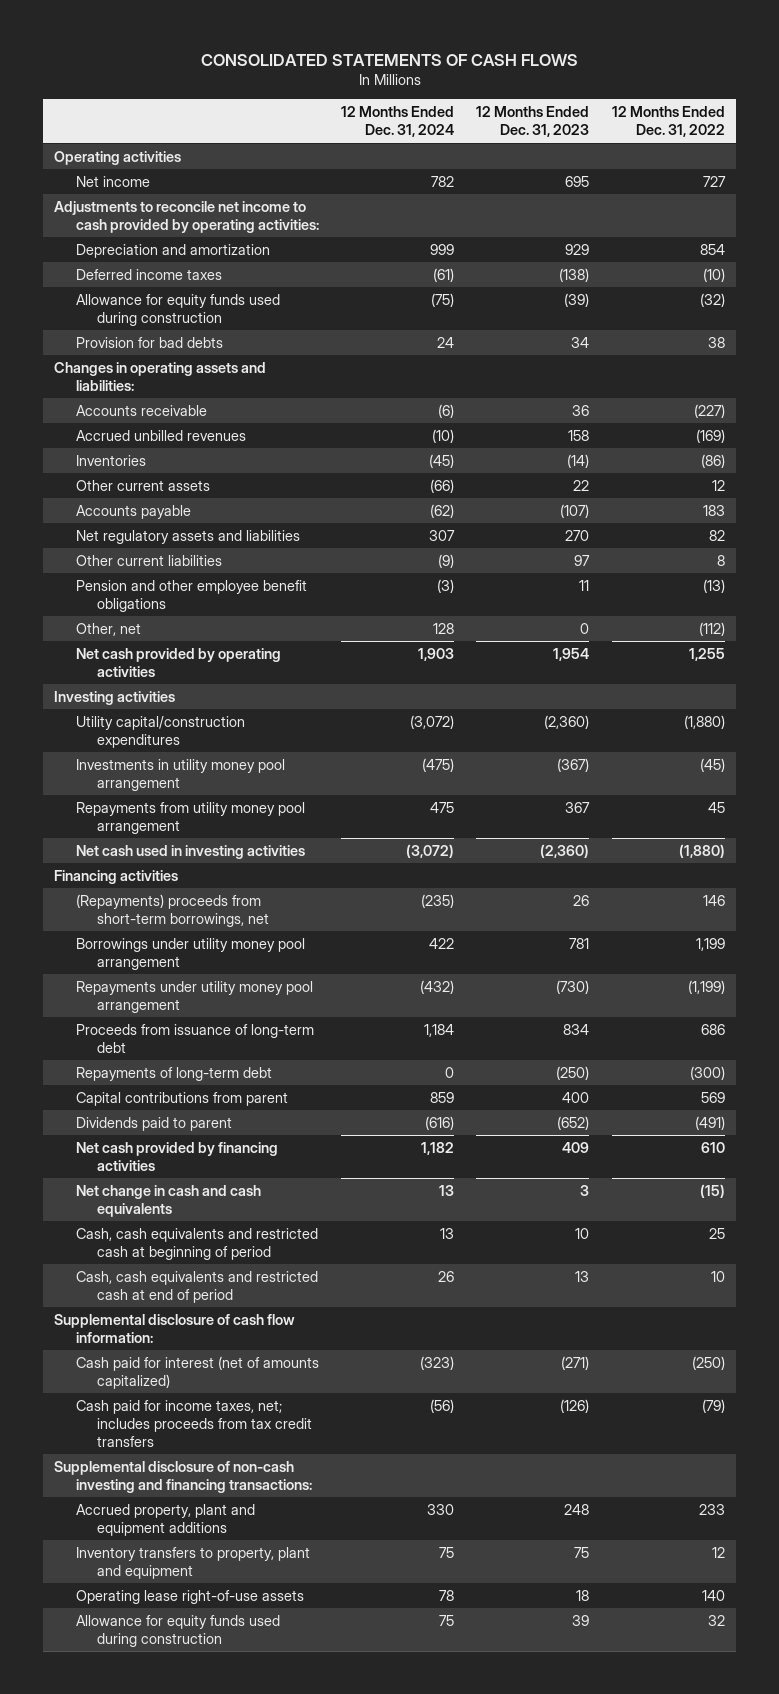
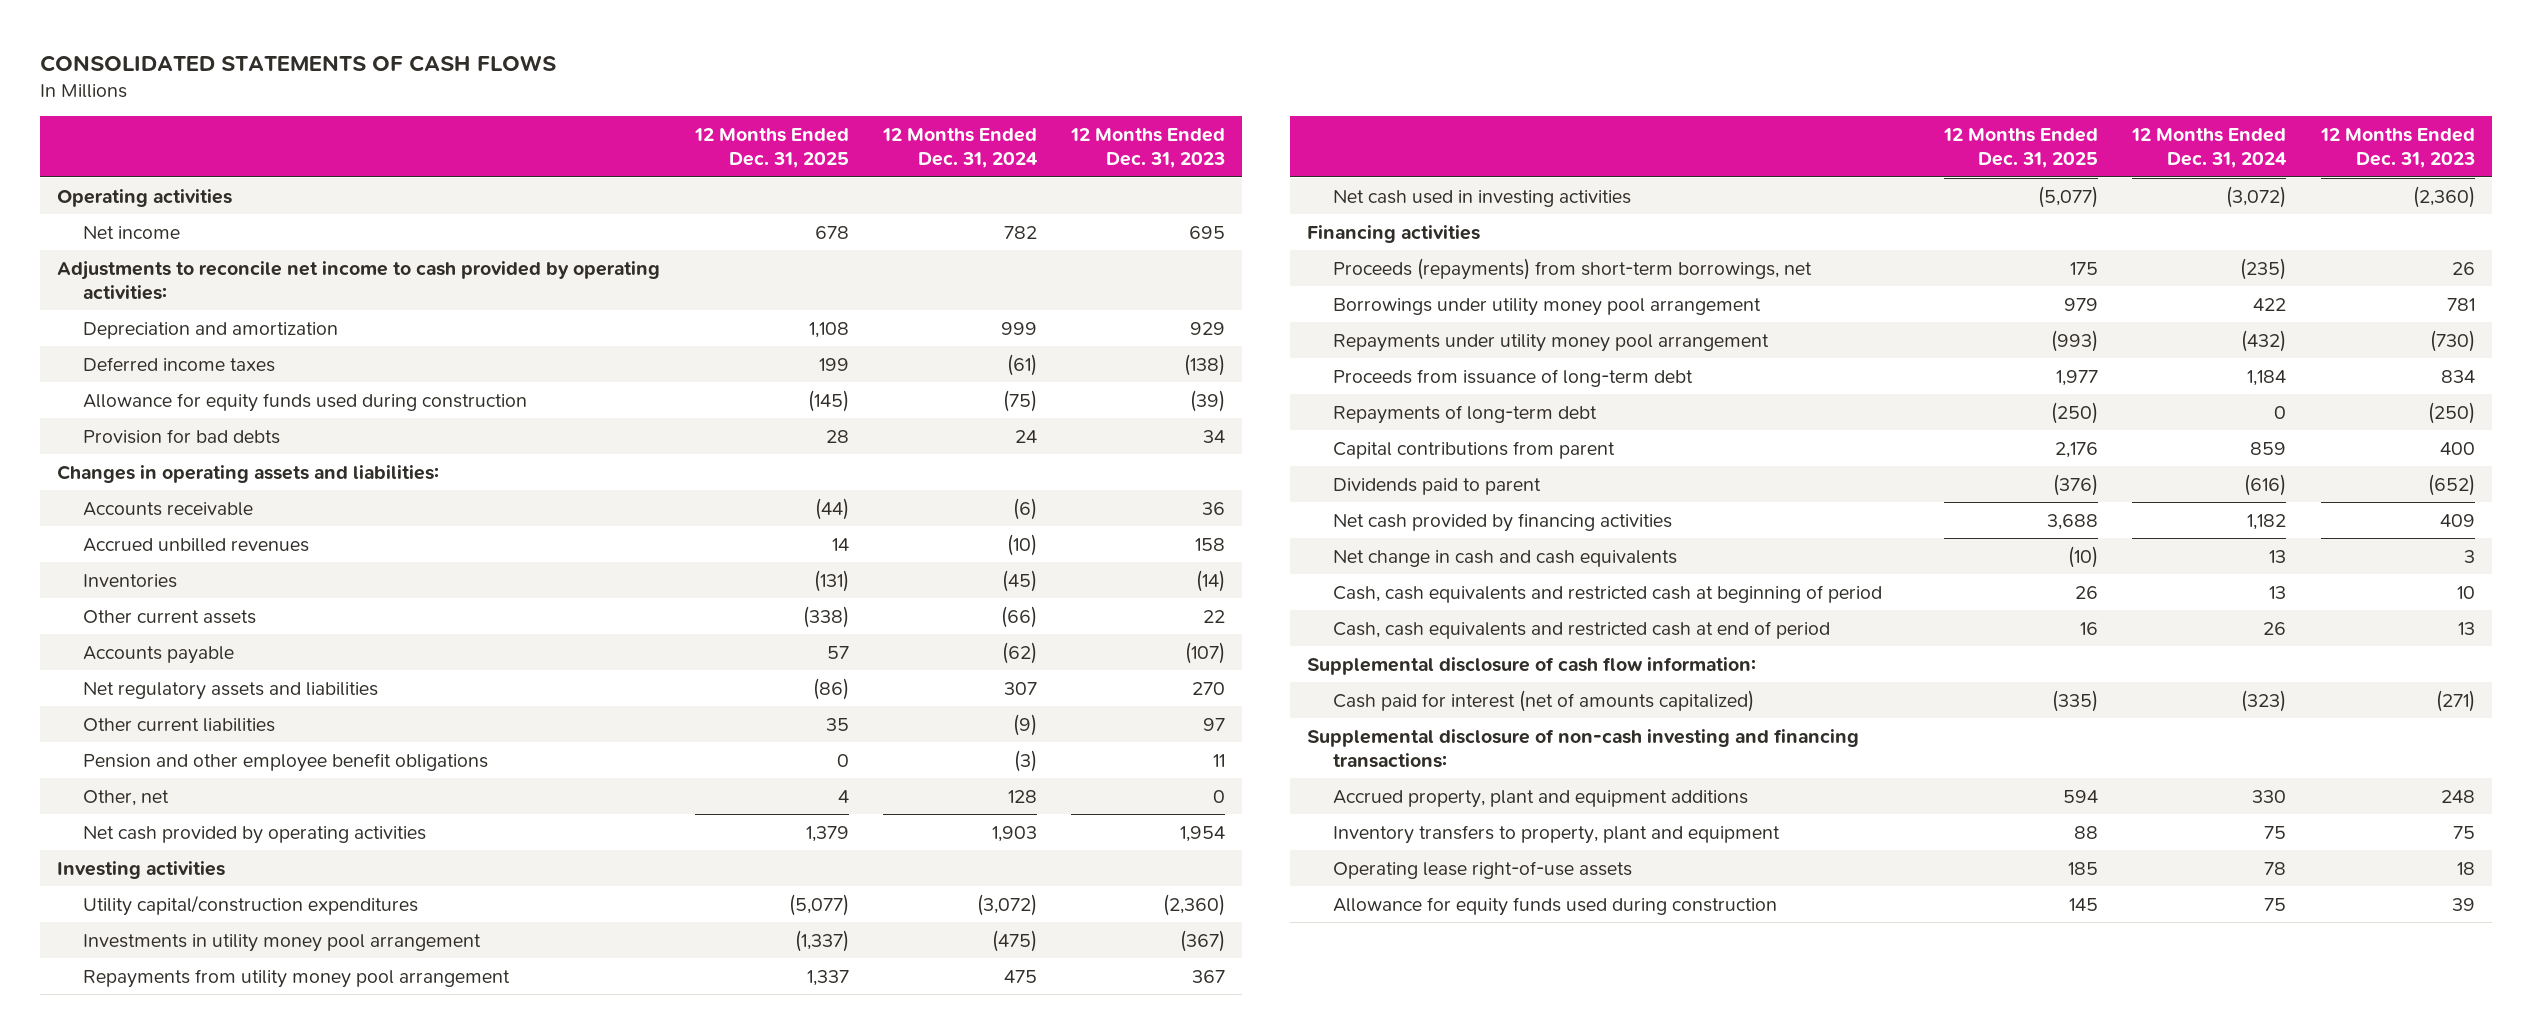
[611,106,725,138] 12 Months Ended Dec. 31, 2022 -> none
none -> [693,128,849,168] 12 Months Ended Dec. 31, 2025
[75,893,270,927] (Repayments) proceeds from short-term borrowings, net -> [1332,257,1812,280] Proceeds (repayments) from short-term borrowings, net
[75,1399,313,1448] Cash paid for income taxes, net; includes proceeds from tax credit transfers -> none

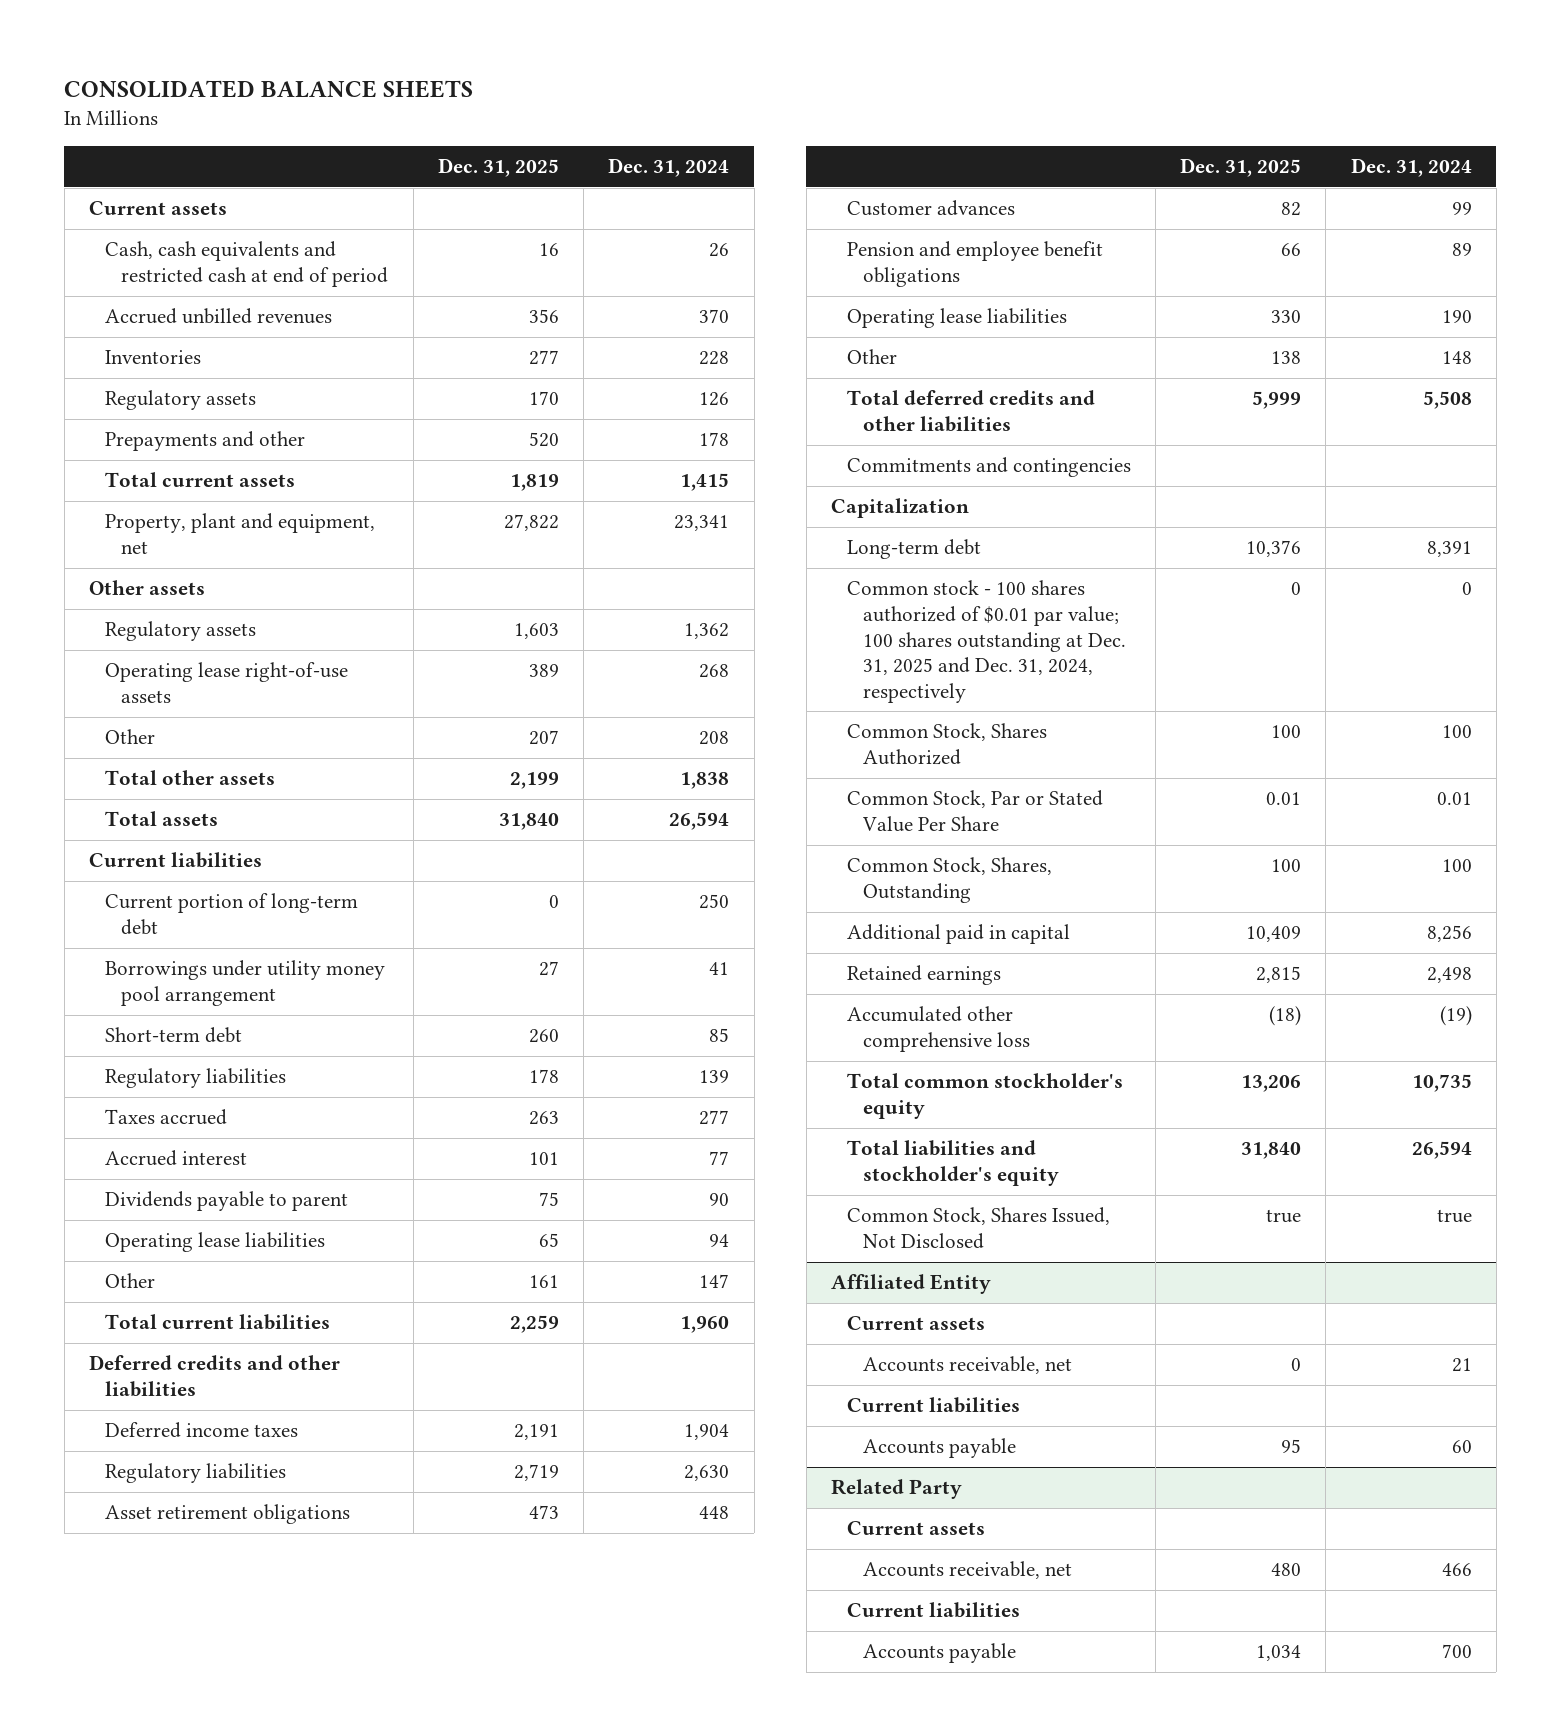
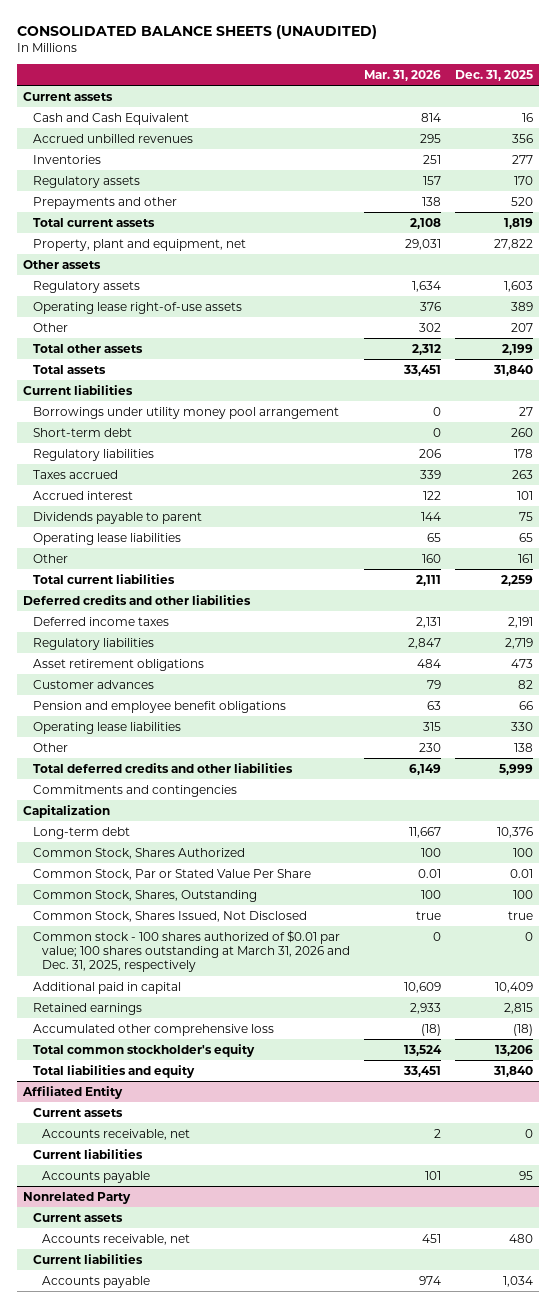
[64,79,474,98] CONSOLIDATED BALANCE SHEETS -> [16,24,377,39] CONSOLIDATED BALANCE SHEETS (UNAUDITED)
[608,157,730,177] Dec. 31, 2024 -> none
none -> [364,70,442,82] Mar. 31, 2026
[104,241,389,287] Cash, cash equivalents and restricted cash at end of period -> none
none -> [32,112,189,125] Cash and Cash Equivalent
[104,893,358,935] Current portion of long-term debt -> none
[847,580,1127,703] Common stock - 100 shares authorized of $0.01 par value; 100 shares outstanding at Dec. 31, 2025 and Dec. 31, 2024, respectively -> none
[847,1207,1111,1249] Common Stock, Shares Issued, Not Disclosed -> [32,910,307,922] Common Stock, Shares Issued, Not Disclosed
none -> [32,929,351,973] Common stock - 100 shares authorized of $0.01 par value; 100 shares outstanding at March 31, 2026 and Dec. 31, 2025, respectively
[847,1140,1060,1186] Total liabilities and stockholder's equity -> [32,1064,195,1078] Total liabilities and equity
[830,1479,962,1500] Related Party -> none
none -> [23,1191,132,1204] Nonrelated Party

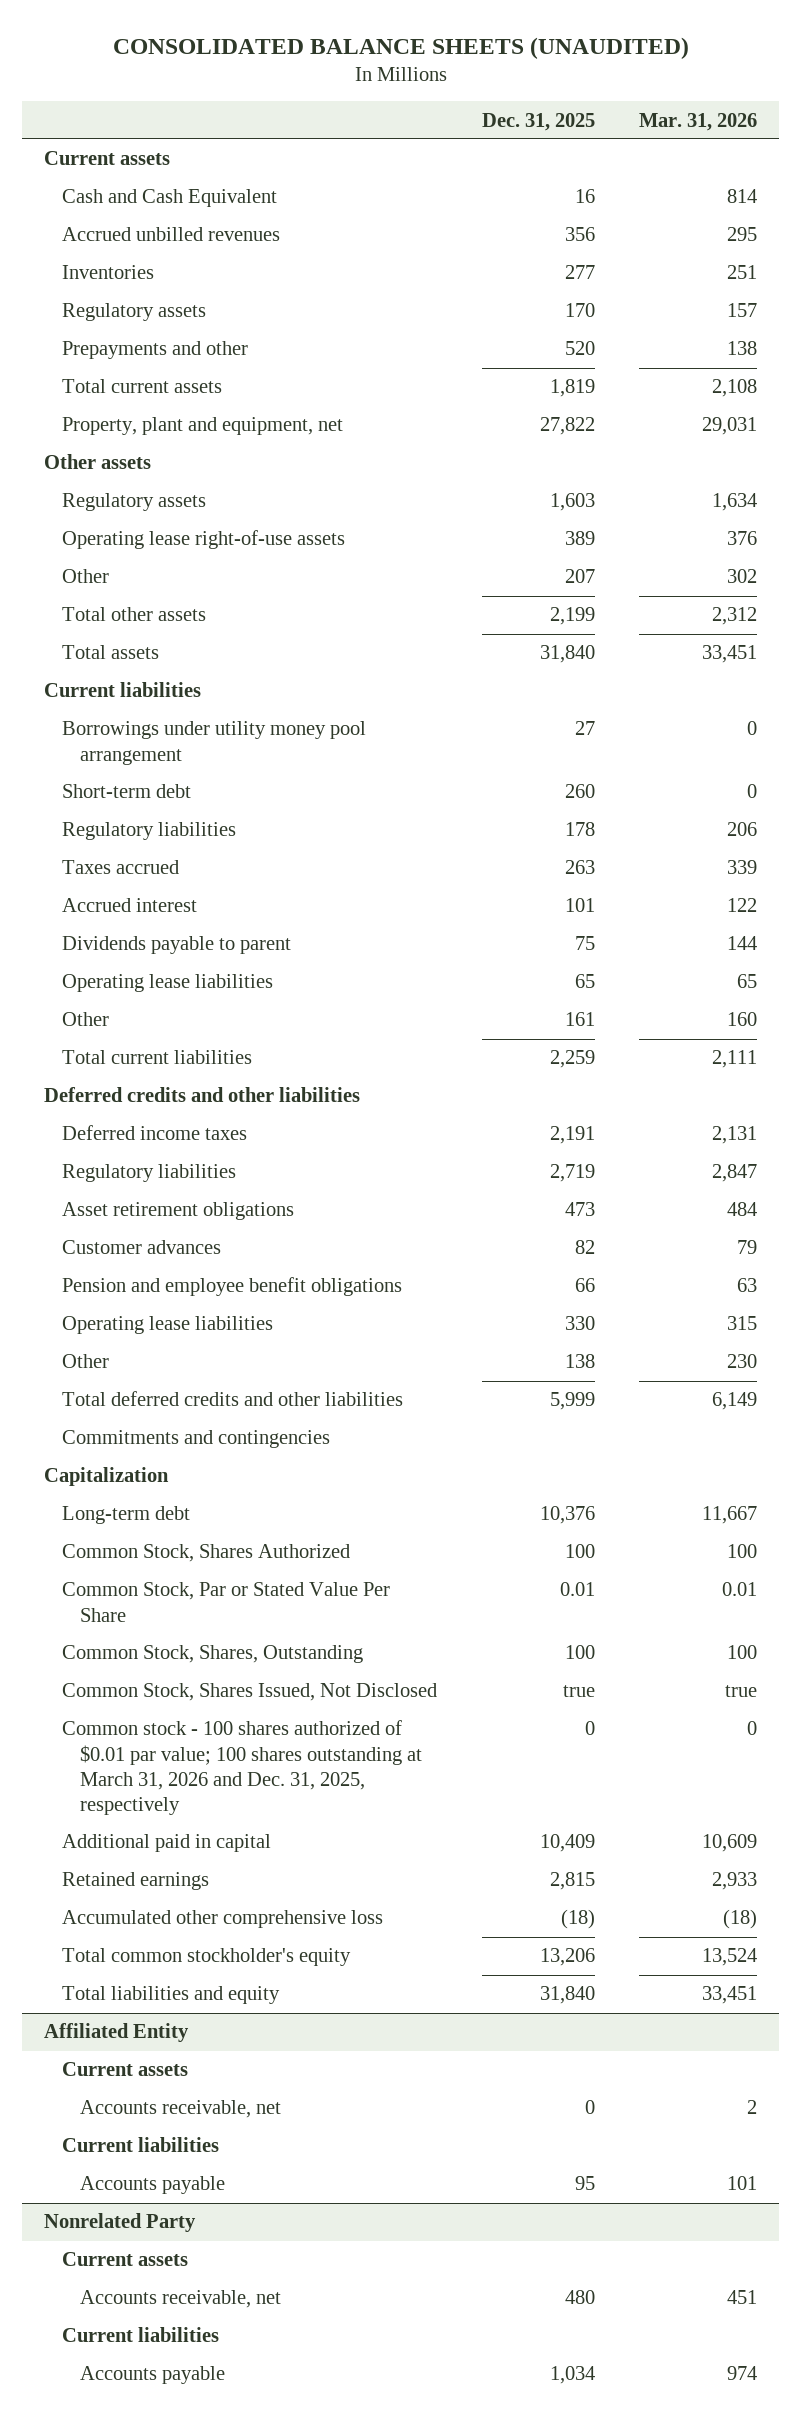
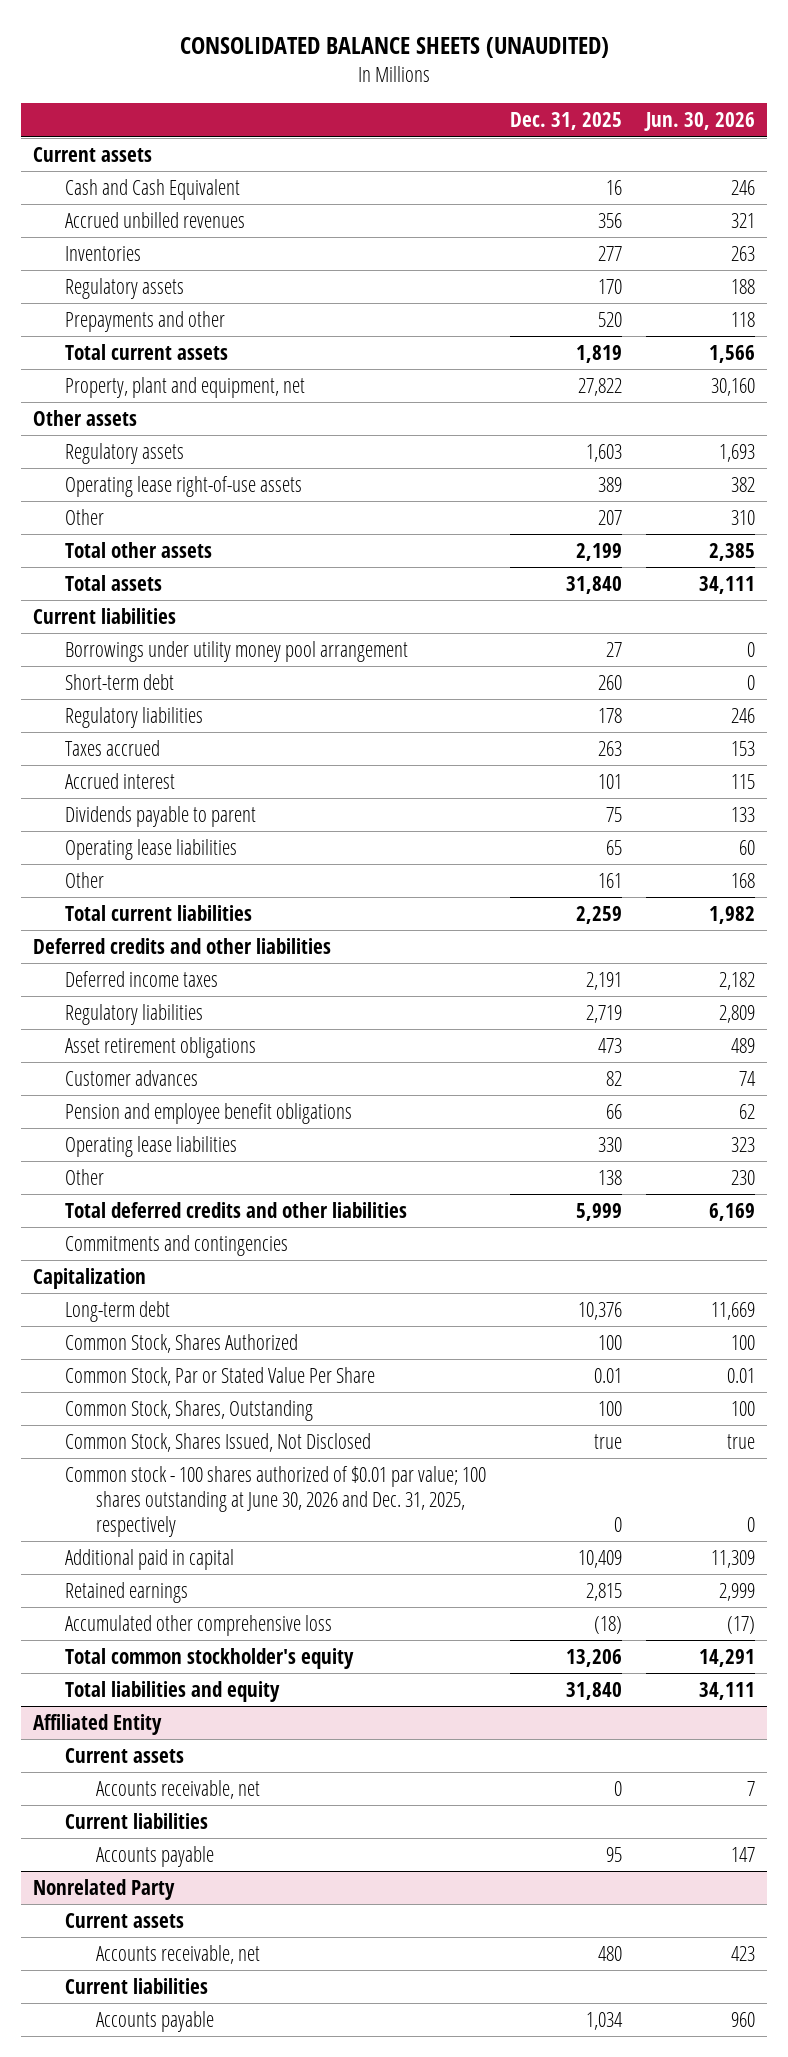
[638,112,757,131] Mar. 31, 2026 -> none
none -> [643,112,755,132] Jun. 30, 2026
[62,1720,423,1815] Common stock - 100 shares authorized of $0.01 par value; 100 shares outstanding at March 31, 2026 and Dec. 31, 2025, respectively -> [64,1466,486,1538] Common stock - 100 shares authorized of $0.01 par value; 100 shares outstanding at June 30, 2026 and Dec. 31, 2025, respectively

